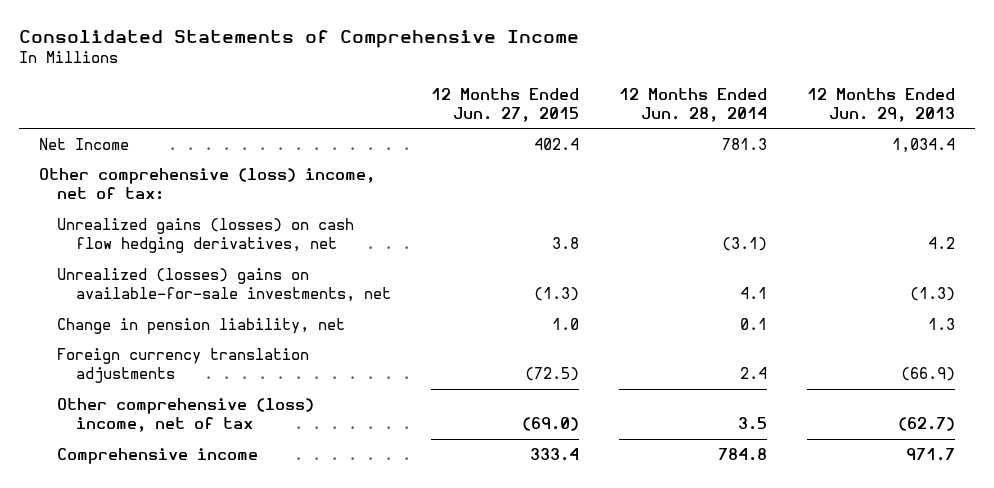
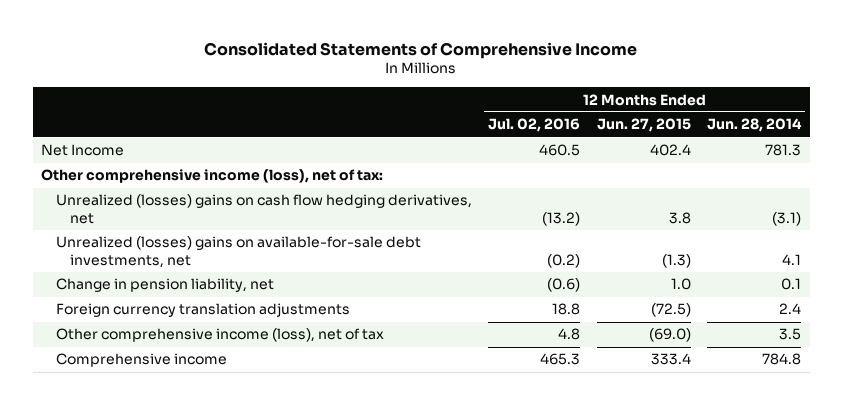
[806,87,955,123] 12 Months Ended Jun. 29, 2013 -> none
none -> [488,118,581,133] Jul. 02, 2016
[39,167,376,201] Other comprehensive (loss) income, net of tax: -> [41,169,384,184] Other comprehensive income (loss), net of tax:
[57,217,355,254] Unrealized gains (losses) on cash flow hedging derivatives, net -> [55,194,472,225] Unrealized (losses) gains on cash flow hedging derivatives, net
[57,267,391,303] Unrealized (losses) gains on available-for-sale investments, net -> [55,236,421,269] Unrealized (losses) gains on available-for-sale debt investments, net
[57,397,315,433] Other comprehensive (loss) income, net of tax -> [55,328,384,343] Other comprehensive income (loss), net of tax

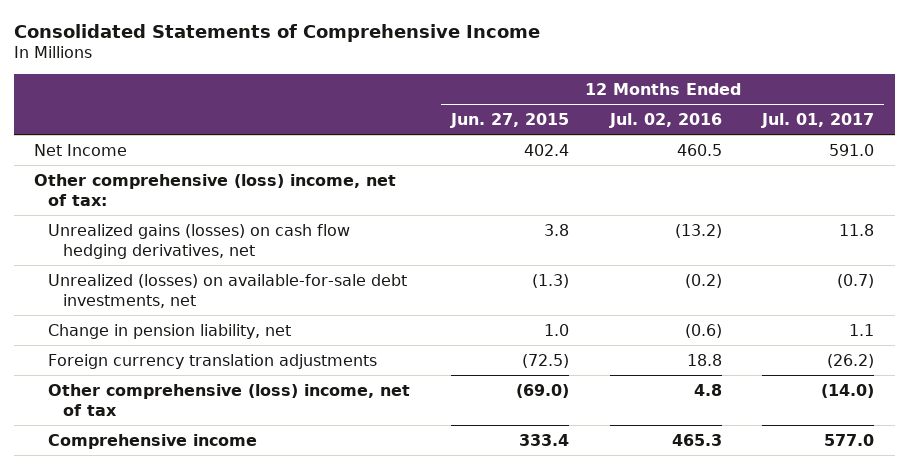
[707,118,803,133] Jun. 28, 2014 -> none
none -> [761,112,875,128] Jul. 01, 2017
[41,169,384,184] Other comprehensive income (loss), net of tax: -> [33,173,396,206] Other comprehensive (loss) income, net of tax:
[55,194,472,225] Unrealized (losses) gains on cash flow hedging derivatives, net -> [48,223,351,259] Unrealized gains (losses) on cash flow hedging derivatives, net
[55,236,421,269] Unrealized (losses) gains on available-for-sale debt investments, net -> [48,273,408,308] Unrealized (losses) on available-for-sale debt investments, net
[55,328,384,343] Other comprehensive income (loss), net of tax -> [48,383,411,416] Other comprehensive (loss) income, net of tax

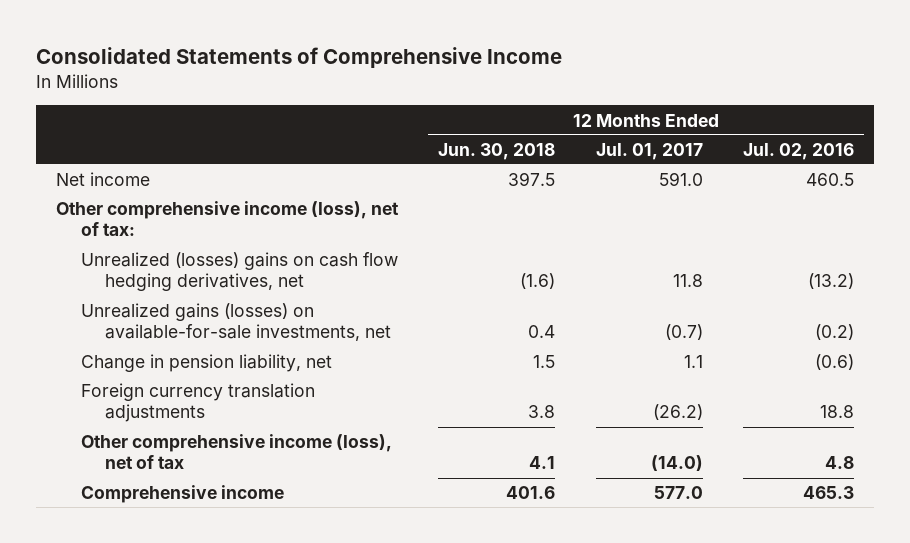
[450,112,570,128] Jun. 27, 2015 -> none
none -> [438,142,556,160] Jun. 30, 2018
[33,143,127,156] Net Income -> [56,172,151,187] Net income
[33,173,396,206] Other comprehensive (loss) income, net of tax: -> [56,201,400,237] Other comprehensive income (loss), net of tax:
[48,223,351,259] Unrealized gains (losses) on cash flow hedging derivatives, net -> [80,252,398,292] Unrealized (losses) gains on cash flow hedging derivatives, net
[48,273,408,308] Unrealized (losses) on available-for-sale debt investments, net -> [80,303,391,342] Unrealized gains (losses) on available-for-sale investments, net
[48,383,411,416] Other comprehensive (loss) income, net of tax -> [80,434,392,470] Other comprehensive income (loss), net of tax

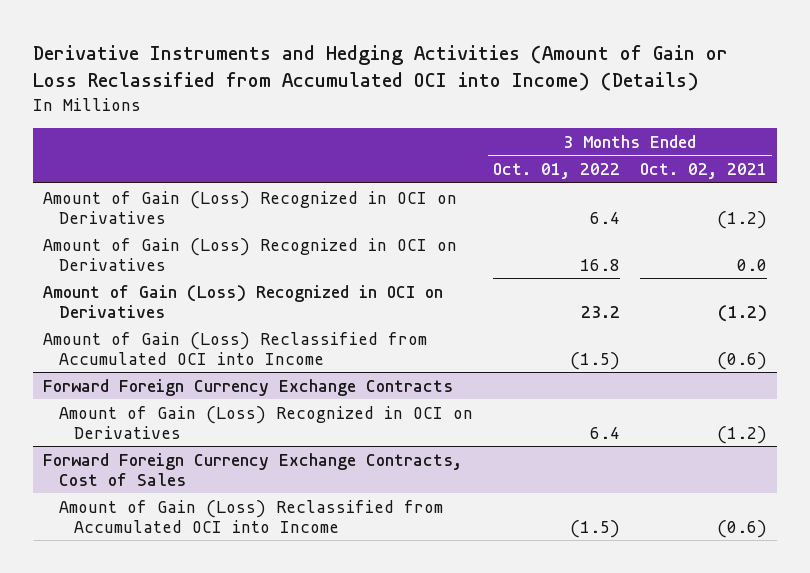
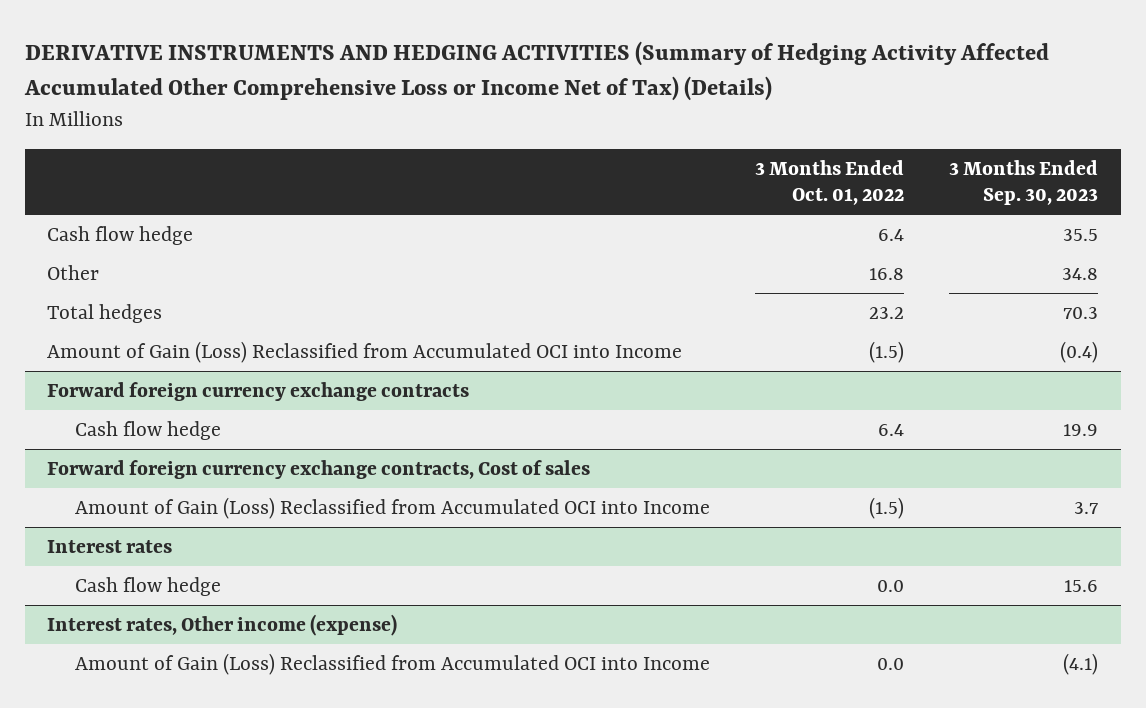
[32,44,728,92] Derivative Instruments and Hedging Activities (Amount of Gain or Loss Reclassified from Accumulated OCI into Income) (Details) -> [23,40,1049,102] DERIVATIVE INSTRUMENTS AND HEDGING ACTIVITIES (Summary of Hedging Activity Affected Accumulated Other Comprehensive Loss or Income Net of Tax) (Details)
[640,163,768,180] Oct. 02, 2021 -> none
none -> [949,159,1099,206] 3 Months Ended Sep. 30, 2023
[42,190,457,224] Amount of Gain (Loss) Recognized in OCI on Derivatives -> [47,225,194,245] Cash flow hedge
[42,237,457,271] Amount of Gain (Loss) Recognized in OCI on Derivatives -> [47,264,100,280] Other
[42,284,443,318] Amount of Gain (Loss) Recognized in OCI on Derivatives -> [47,303,163,323] Total hedges
[42,378,453,396] Forward Foreign Currency Exchange Contracts -> [47,381,470,401] Forward foreign currency exchange contracts
[58,405,473,439] Amount of Gain (Loss) Recognized in OCI on Derivatives -> [74,420,221,440] Cash flow hedge
[42,452,462,486] Forward Foreign Currency Exchange Contracts, Cost of Sales -> [47,459,591,479] Forward foreign currency exchange contracts, Cost of sales
none -> [47,539,173,553] Interest rates
none -> [74,576,221,596] Cash flow hedge
none -> [47,613,398,636] Interest rates, Other income (expense)
none -> [74,652,710,675] Amount of Gain (Loss) Reclassified from Accumulated OCI into Income

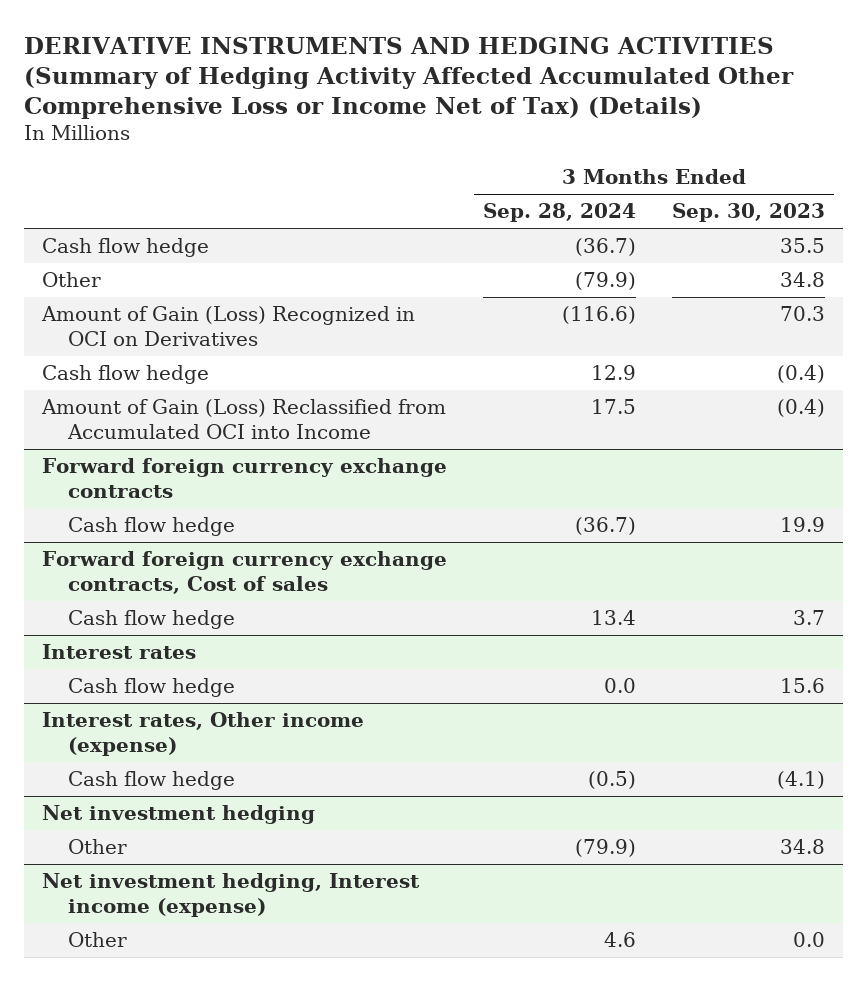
[755,159,905,206] 3 Months Ended Oct. 01, 2022 -> none
none -> [482,203,636,223] Sep. 28, 2024
[47,303,163,323] Total hedges -> [41,306,416,347] Amount of Gain (Loss) Recognized in OCI on Derivatives
none -> [42,365,210,385] Cash flow hedge
[74,496,710,519] Amount of Gain (Loss) Reclassified from Accumulated OCI into Income -> [67,610,235,630] Cash flow hedge
[74,652,710,675] Amount of Gain (Loss) Reclassified from Accumulated OCI into Income -> [67,771,235,791] Cash flow hedge
none -> [42,805,316,825] Net investment hedging
none -> [67,839,127,855] Other
none -> [42,873,421,918] Net investment hedging, Interest income (expense)
none -> [67,932,127,948] Other

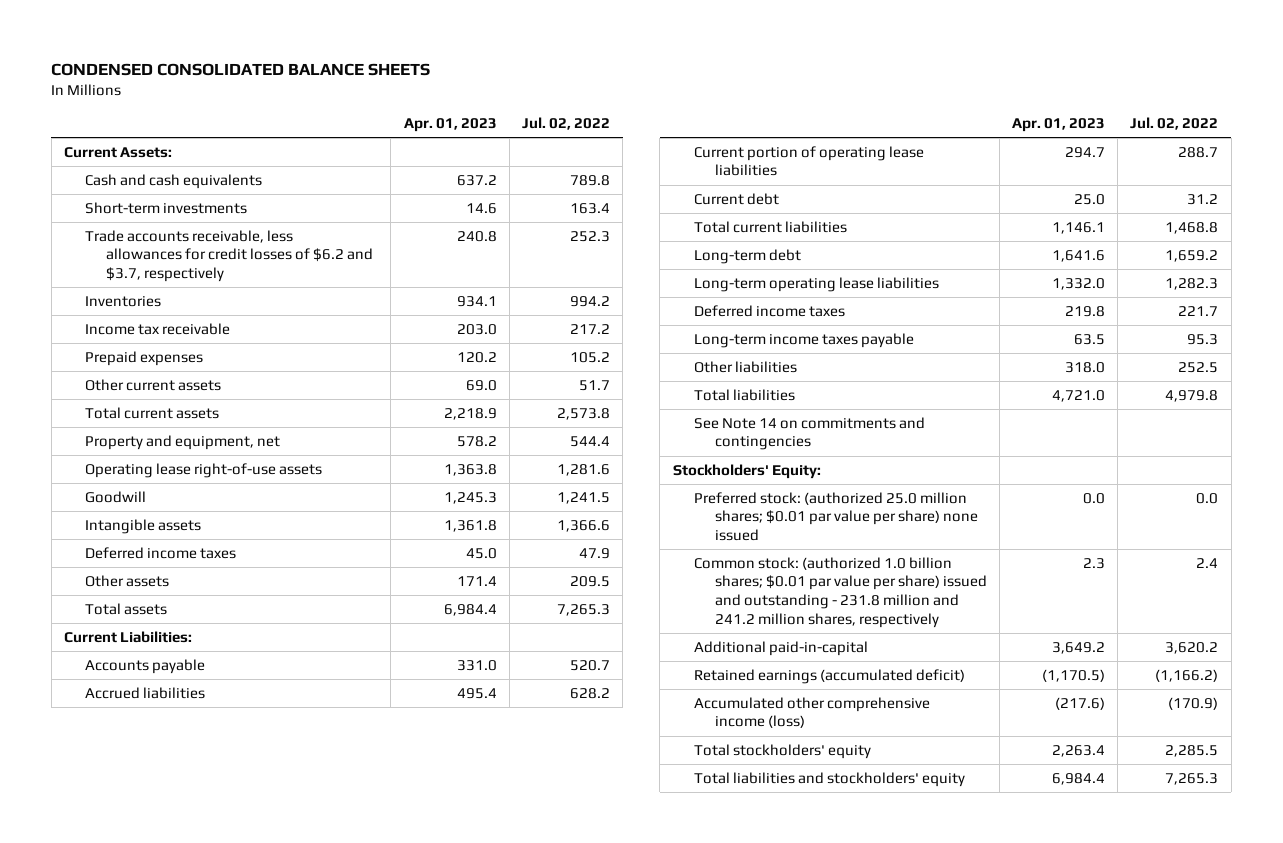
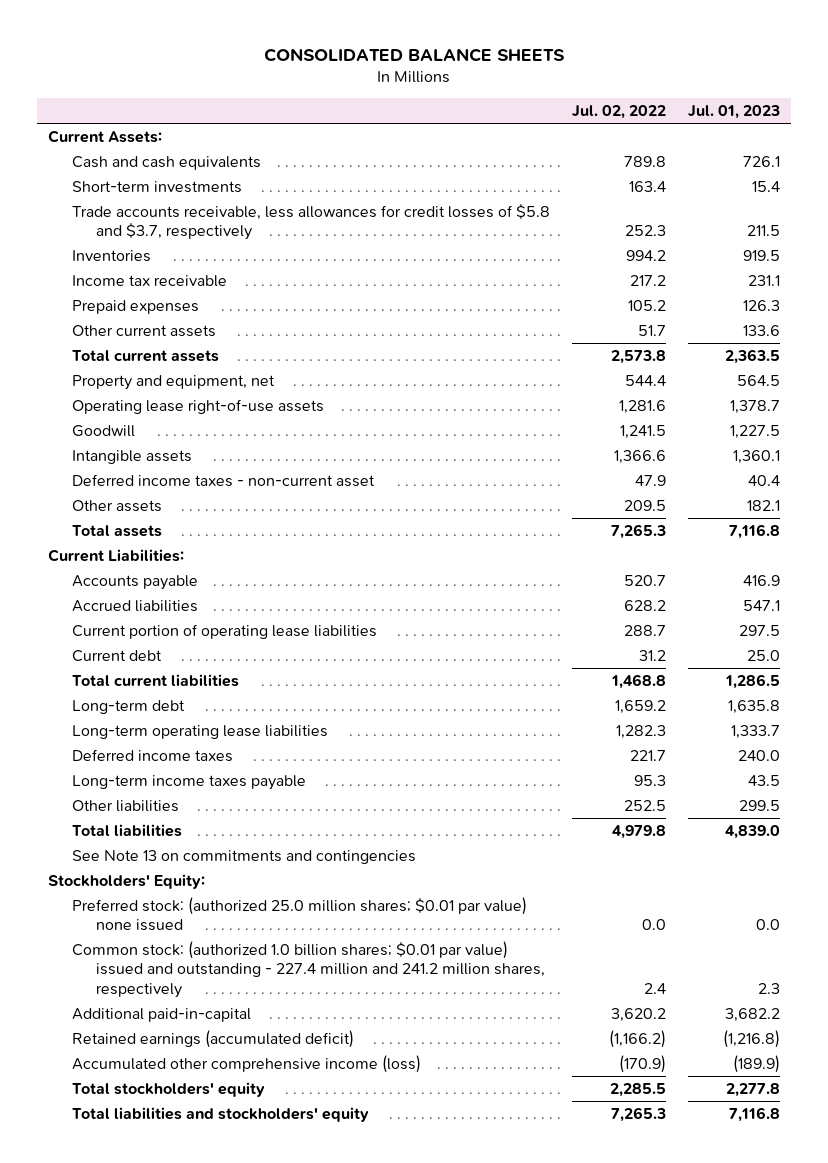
[51,62,431,76] CONDENSED CONSOLIDATED BALANCE SHEETS -> [263,48,565,63] CONSOLIDATED BALANCE SHEETS
[403,118,497,133] Apr. 01, 2023 -> none
none -> [687,105,780,120] Jul. 01, 2023
[85,229,374,283] Trade accounts receivable, less allowances for credit losses of $6.2 and $3.7, respectively -> [71,203,550,241] Trade accounts receivable, less allowances for credit losses of $5.8 and $3.7, respectively
[85,546,237,559] Deferred income taxes -> [71,473,375,487] Deferred income taxes - non-current asset
[693,416,925,451] See Note 14 on commitments and contingencies -> [71,849,416,864] See Note 13 on commitments and contingencies
[693,491,978,542] Preferred stock: (authorized 25.0 million shares; $0.01 par value per share) none issued -> [71,896,527,932] Preferred stock: (authorized 25.0 million shares; $0.01 par value) none issued
[693,556,987,628] Common stock: (authorized 1.0 billion shares; $0.01 par value per share) issued and outstanding - 231.8 million and 241.2 million shares, respectively -> [71,940,545,998] Common stock: (authorized 1.0 billion shares; $0.01 par value) issued and outstanding - 227.4 million and 241.2 million shares, respectively

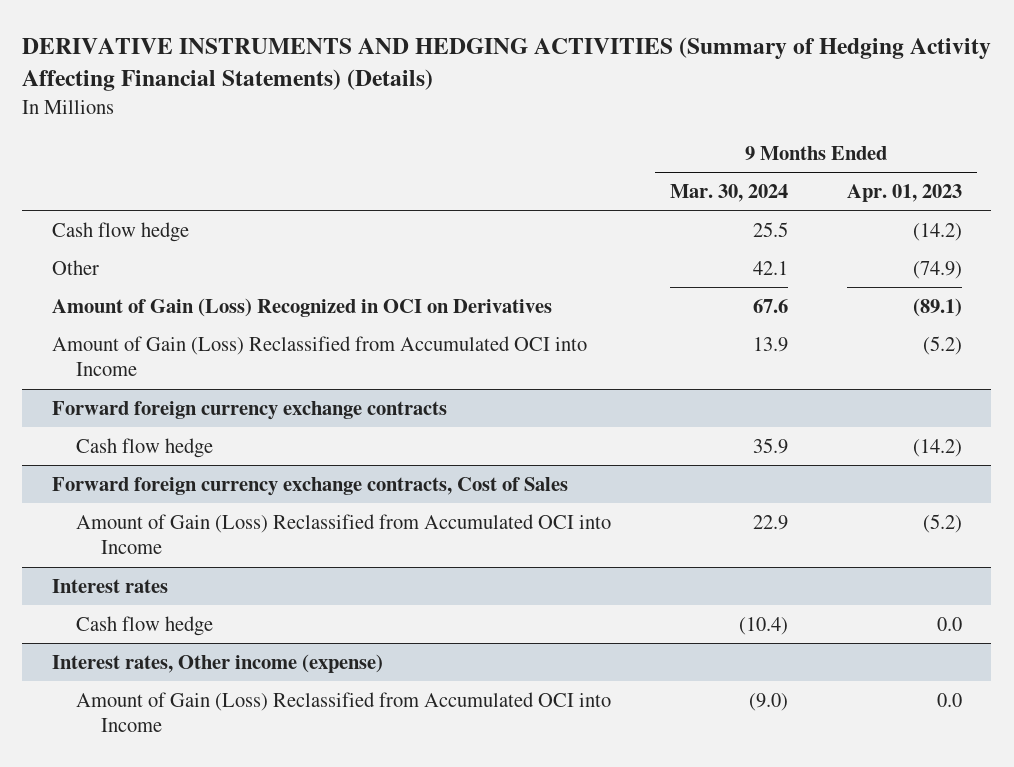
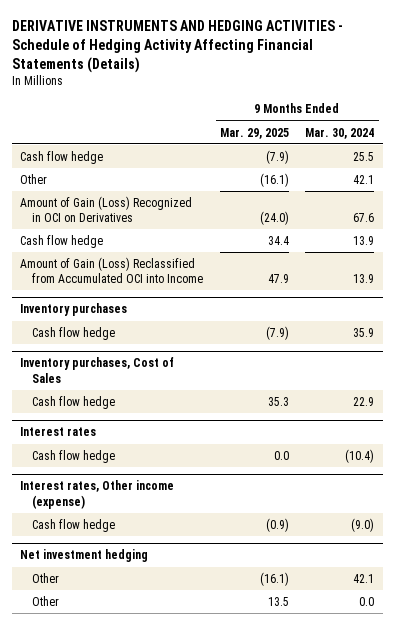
[22,37,992,92] DERIVATIVE INSTRUMENTS AND HEDGING ACTIVITIES (Summary of Hedging Activity Affecting Financial Statements) (Details) -> [11,19,343,73] DERIVATIVE INSTRUMENTS AND HEDGING ACTIVITIES - Schedule of Hedging Activity Affecting Financial Statements (Details)
[846,184,962,203] Apr. 01, 2023 -> none
none -> [219,127,289,139] Mar. 29, 2025
none -> [20,234,104,248] Cash flow hedge
[51,400,447,420] Forward foreign currency exchange contracts -> [20,303,128,317] Inventory purchases
[51,476,568,496] Forward foreign currency exchange contracts, Cost of Sales -> none
none -> [20,357,175,383] Inventory purchases, Cost of Sales
[76,513,612,555] Amount of Gain (Loss) Reclassified from Accumulated OCI into Income -> [32,395,116,409] Cash flow hedge
[76,691,612,733] Amount of Gain (Loss) Reclassified from Accumulated OCI into Income -> [32,518,116,532] Cash flow hedge
none -> [20,549,149,563] Net investment hedging
none -> [32,572,60,583] Other
none -> [32,595,60,606] Other

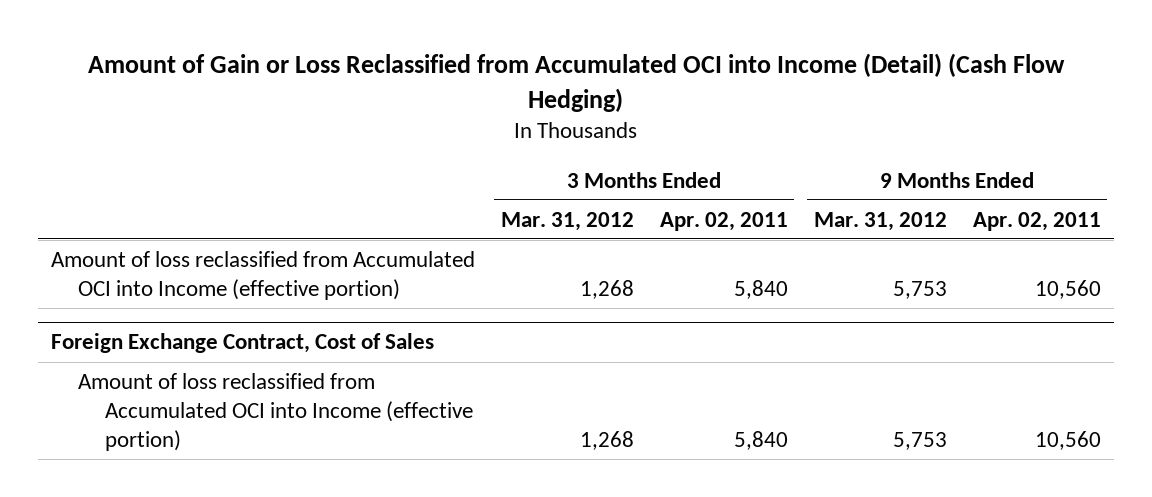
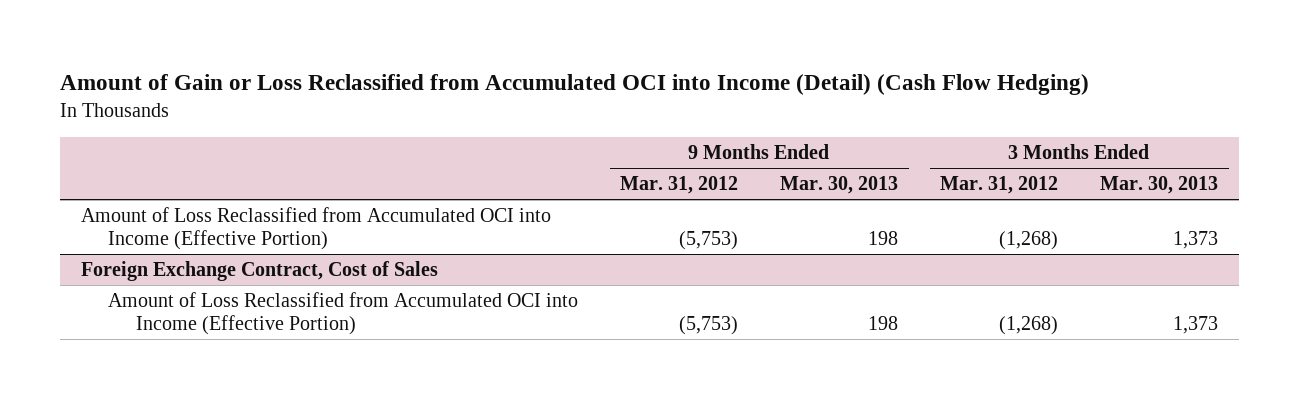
[659,211,788,231] Apr. 02, 2011 -> none
[972,211,1101,231] Apr. 02, 2011 -> none
none -> [780,176,899,195] Mar. 30, 2013
none -> [1100,176,1219,195] Mar. 30, 2013
[50,250,475,300] Amount of loss reclassified from Accumulated OCI into Income (effective portion) -> [80,207,551,250] Amount of Loss Reclassified from Accumulated OCI into Income (Effective Portion)
[579,279,634,299] 1,268 -> [999,230,1059,250] (1,268)
[892,280,947,299] 5,753 -> [679,230,739,250] (5,753)
[77,372,473,452] Amount of loss reclassified from Accumulated OCI into Income (effective portion) -> [108,292,579,335] Amount of Loss Reclassified from Accumulated OCI into Income (Effective Portion)
[579,431,634,451] 1,268 -> [999,315,1059,335] (1,268)
[892,432,947,451] 5,753 -> [679,315,739,335] (5,753)

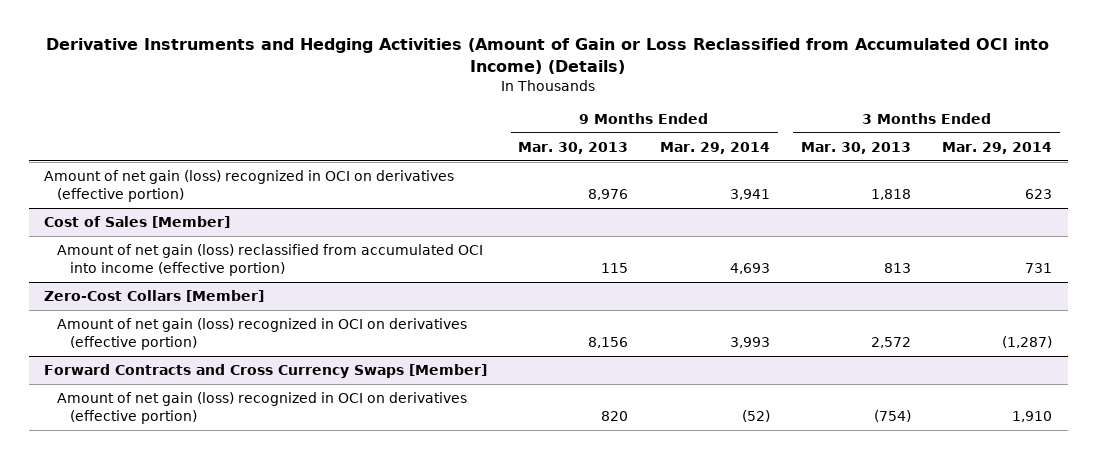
[59,74,1089,96] Amount of Gain or Loss Reclassified from Accumulated OCI into Income (Detail) (Cash Flow Hedging) -> [46,38,1050,74] Derivative Instruments and Hedging Activities (Amount of Gain or Loss Reclassified from Accumulated OCI into Income) (Details)
[620,176,739,195] Mar. 31, 2012 -> none
[940,176,1059,195] Mar. 31, 2012 -> none
none -> [659,141,770,154] Mar. 29, 2014
none -> [942,141,1053,154] Mar. 29, 2014
[80,261,438,282] Foreign Exchange Contract, Cost of Sales -> none
[108,292,579,335] Amount of Loss Reclassified from Accumulated OCI into Income (Effective Portion) -> none
none -> [44,170,455,202] Amount of net gain (loss) recognized in OCI on derivatives (effective portion)
none -> [44,216,231,229] Cost of Sales [Member]
[80,207,551,250] Amount of Loss Reclassified from Accumulated OCI into Income (Effective Portion) -> [57,244,484,276] Amount of net gain (loss) reclassified from accumulated OCI into income (effective portion)
[868,230,899,245] 198 -> [601,262,629,273] 115
[1173,230,1219,249] 1,373 -> [883,262,911,273] 813
none -> [44,290,265,303] Zero-Cost Collars [Member]
none -> [57,318,468,350] Amount of net gain (loss) recognized in OCI on derivatives (effective portion)
none -> [44,364,488,379] Forward Contracts and Cross Currency Swaps [Member]
none -> [57,392,468,424] Amount of net gain (loss) recognized in OCI on derivatives (effective portion)

